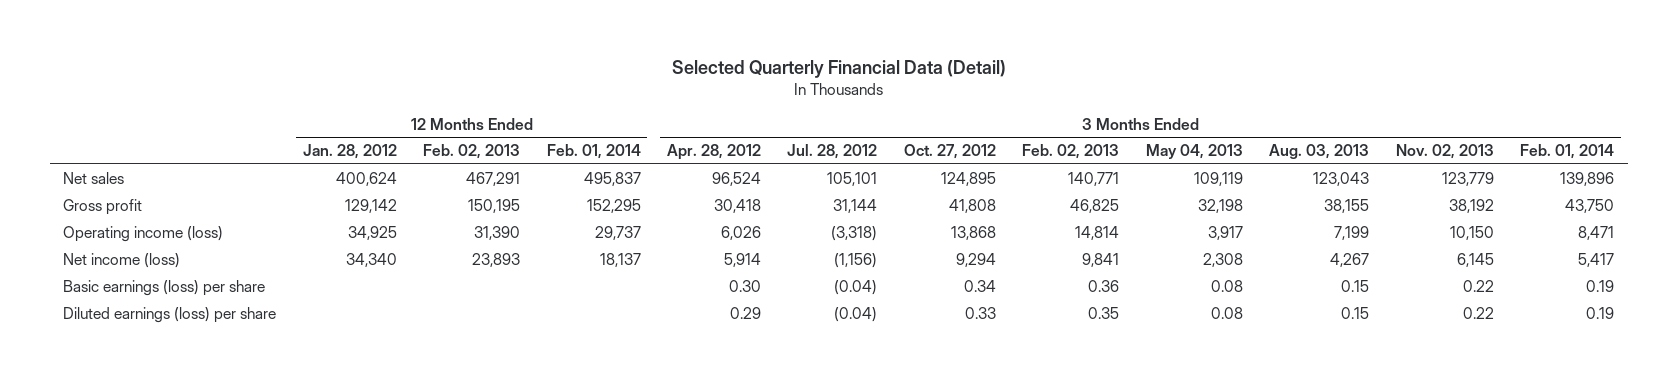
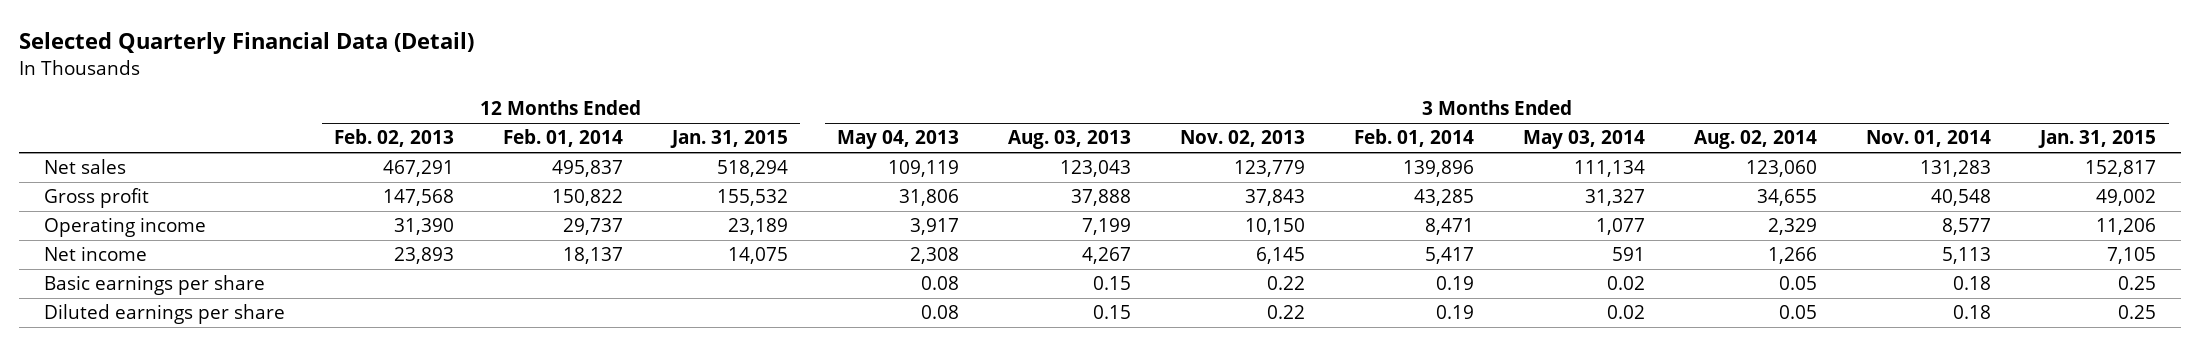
[302,144,397,160] Jan. 28, 2012 -> none
[666,144,761,161] Apr. 28, 2012 -> none
[787,144,878,160] Jul. 28, 2012 -> none
[903,144,996,160] Oct. 27, 2012 -> none
[1022,144,1120,160] Feb. 02, 2013 -> none
none -> [670,130,789,149] Jan. 31, 2015
none -> [1523,130,1646,150] May 03, 2014
none -> [1694,130,1818,150] Aug. 02, 2014
none -> [1866,130,1992,148] Nov. 01, 2014
none -> [2038,130,2157,149] Jan. 31, 2015
[468,199,521,214] 150,195 -> [382,189,454,207] 147,568
[586,199,641,214] 152,295 -> [551,189,623,207] 150,822
[1197,199,1243,214] 32,198 -> [899,189,960,207] 31,806
[1324,199,1370,214] 38,155 -> [1071,189,1132,207] 37,888
[1448,199,1494,214] 38,192 -> [1245,189,1306,207] 37,843
[1565,199,1615,214] 43,750 -> [1414,189,1475,207] 43,285
[63,226,224,243] Operating income (loss) -> [43,217,206,238] Operating income
[63,253,181,269] Net income (loss) -> [43,246,147,262] Net income
[63,280,266,297] Basic earnings (loss) per share -> [43,275,265,296] Basic earnings per share
[63,307,277,324] Diluted earnings (loss) per share -> [43,304,285,325] Diluted earnings per share

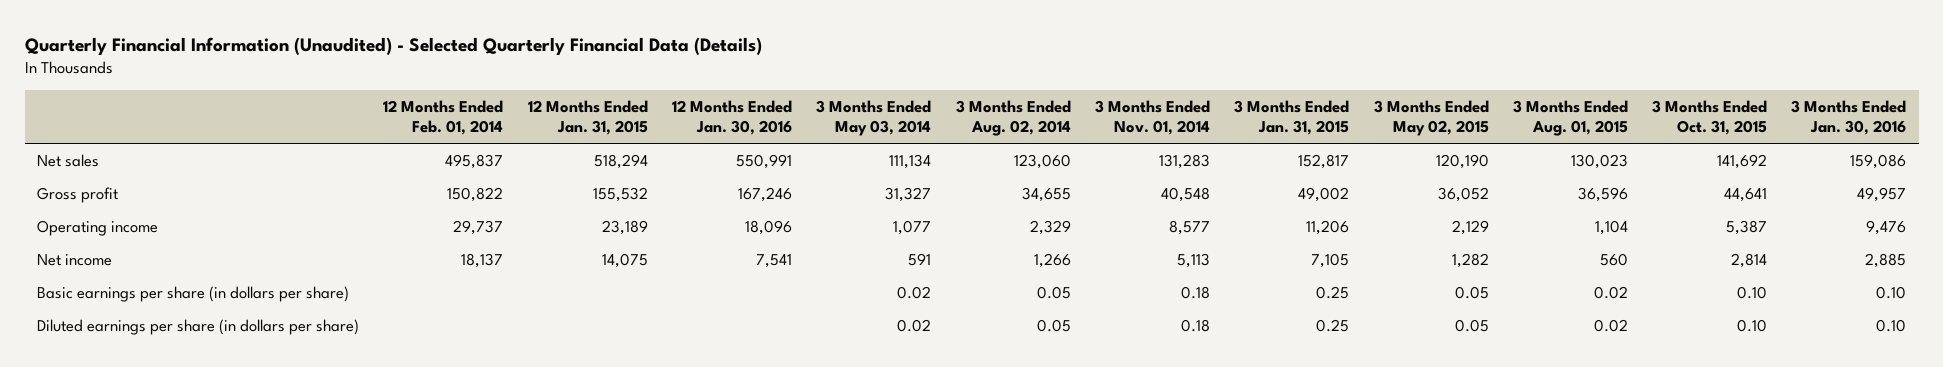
[19,31,475,54] Selected Quarterly Financial Data (Detail) -> [24,36,762,55] Quarterly Financial Information (Unaudited) - Selected Quarterly Financial Data (Details)
[333,129,454,148] Feb. 02, 2013 -> none
[837,130,960,150] May 04, 2013 -> none
[1008,130,1132,150] Aug. 03, 2013 -> none
[1180,130,1306,148] Nov. 02, 2013 -> none
[1354,129,1475,148] Feb. 01, 2014 -> none
none -> [671,99,792,136] 12 Months Ended Jan. 30, 2016
none -> [1373,99,1489,137] 3 Months Ended May 02, 2015
none -> [1512,99,1628,137] 3 Months Ended Aug. 01, 2015
none -> [1652,99,1768,136] 3 Months Ended Oct. 31, 2015
none -> [1791,99,1907,136] 3 Months Ended Jan. 30, 2016
[43,275,265,296] Basic earnings per share -> [37,286,350,303] Basic earnings per share (in dollars per share)
[43,304,285,325] Diluted earnings per share -> [37,319,360,336] Diluted earnings per share (in dollars per share)

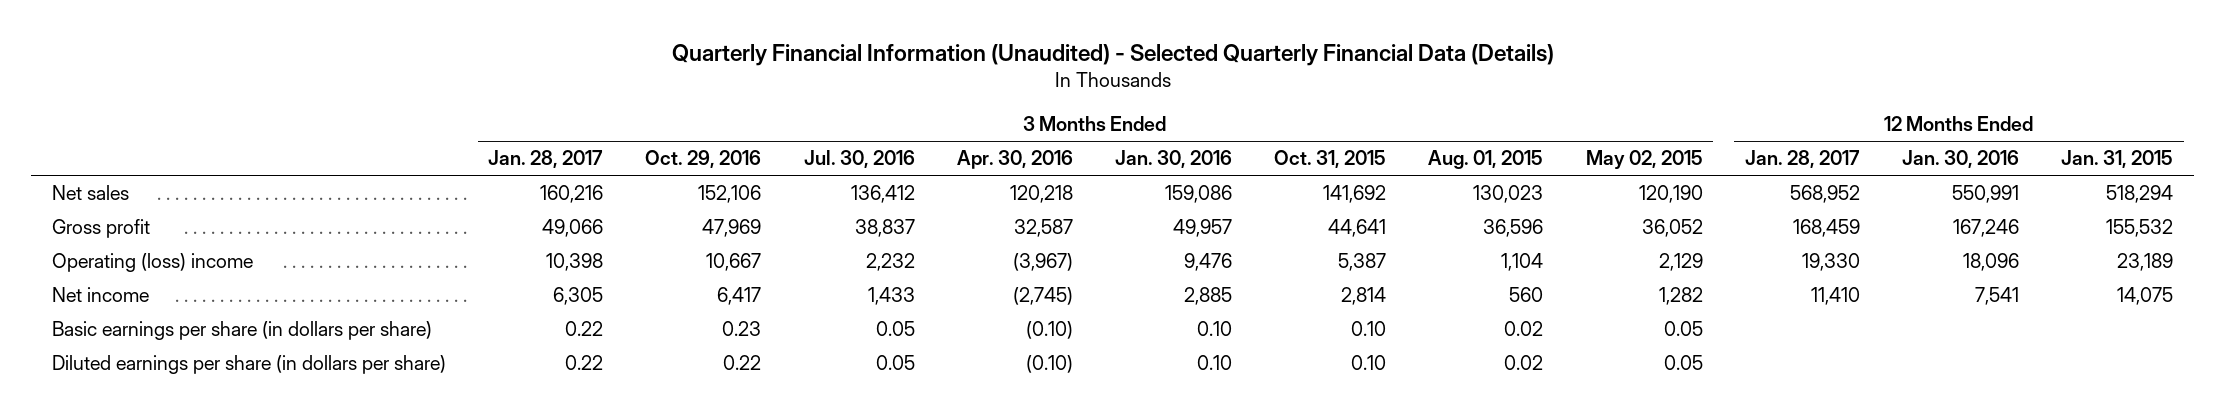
[383,99,504,136] 12 Months Ended Feb. 01, 2014 -> none
[816,99,932,137] 3 Months Ended May 03, 2014 -> none
[955,99,1071,137] 3 Months Ended Aug. 02, 2014 -> none
[1094,99,1210,136] 3 Months Ended Nov. 01, 2014 -> none
[1234,99,1350,136] 3 Months Ended Jan. 31, 2015 -> none
none -> [488,150,604,169] Jan. 28, 2017
none -> [645,150,762,169] Oct. 29, 2016
none -> [803,150,915,169] Jul. 30, 2016
none -> [956,150,1073,170] Apr. 30, 2016
none -> [1744,150,1860,169] Jan. 28, 2017
[37,220,159,237] Operating income -> [52,253,254,273] Operating (loss) income

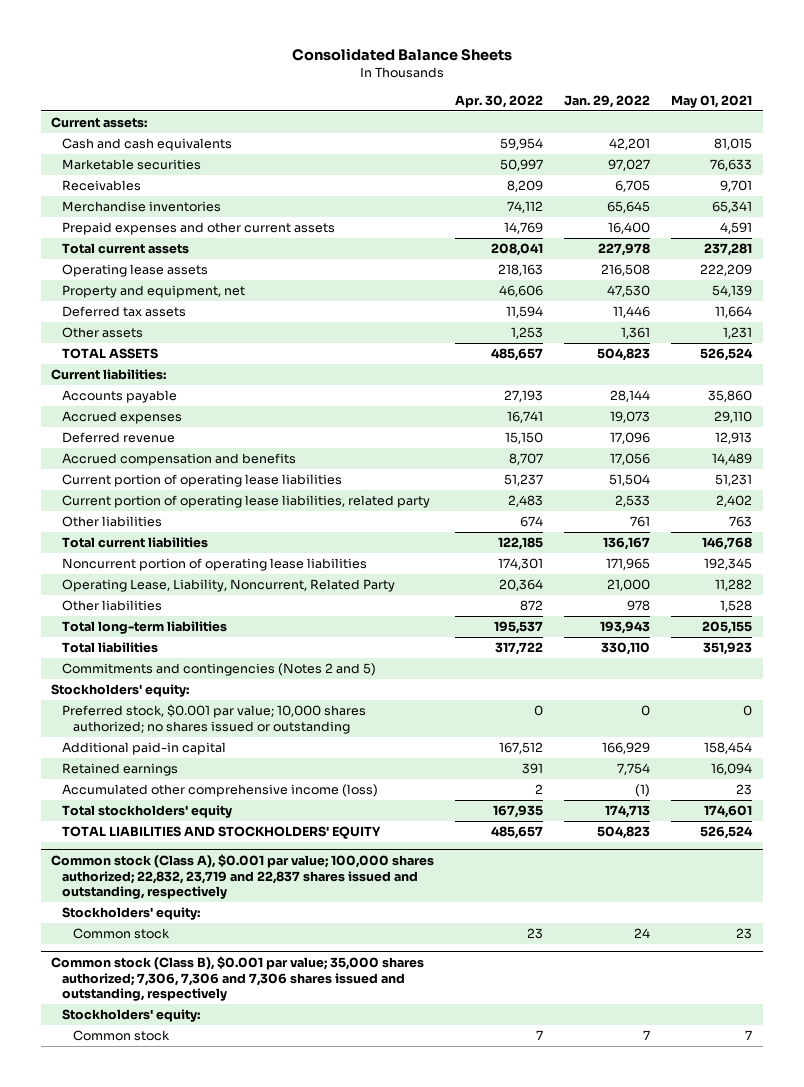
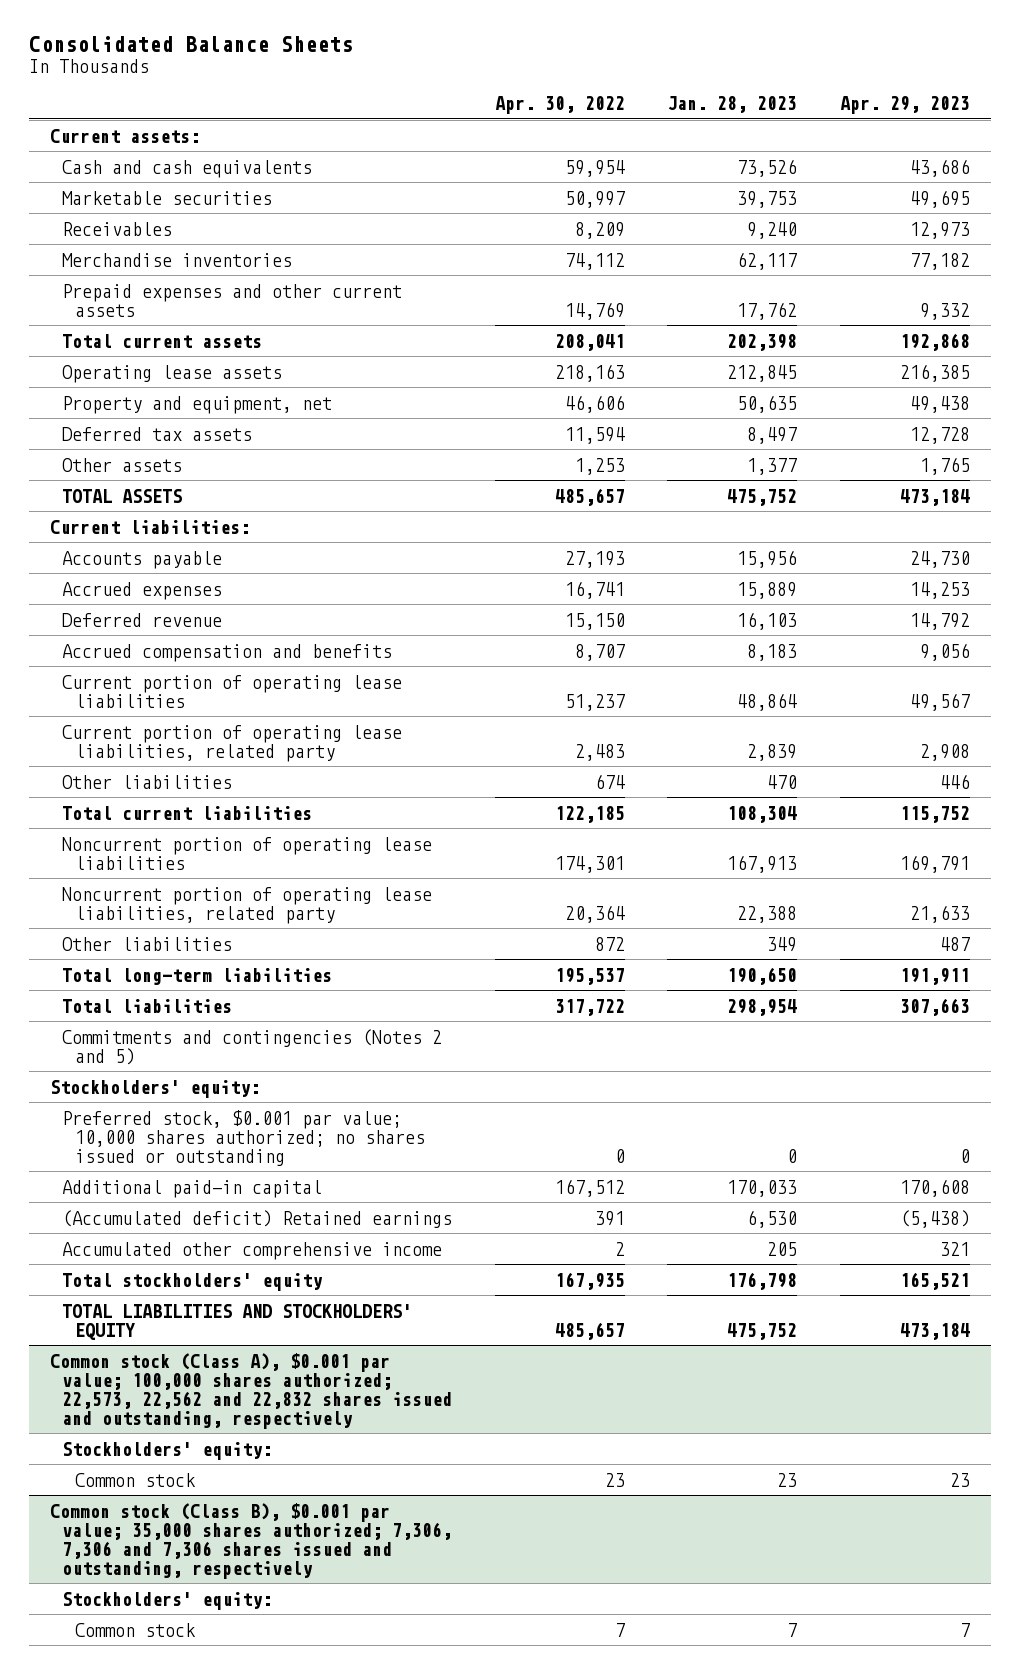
[564,94,651,108] Jan. 29, 2022 -> none
[671,94,753,108] May 01, 2021 -> none
none -> [667,96,798,114] Jan. 28, 2023
none -> [839,96,970,115] Apr. 29, 2023
[62,579,396,593] Operating Lease, Liability, Noncurrent, Related Party -> [62,886,433,924] Noncurrent portion of operating lease liabilities, related party
[62,763,179,777] Retained earnings -> [62,1209,453,1228] (Accumulated deficit) Retained earnings
[62,784,379,798] Accumulated other comprehensive income (loss) -> [62,1241,443,1260] Accumulated other comprehensive income
[51,853,435,900] Common stock (Class A), $0.001 par value; 100,000 shares authorized; 22,832, 23,719 and 22,837 shares issued and outstanding, respectively -> [49,1352,453,1429] Common stock (Class A), $0.001 par value; 100,000 shares authorized; 22,573, 22,562 and 22,832 shares issued and outstanding, respectively

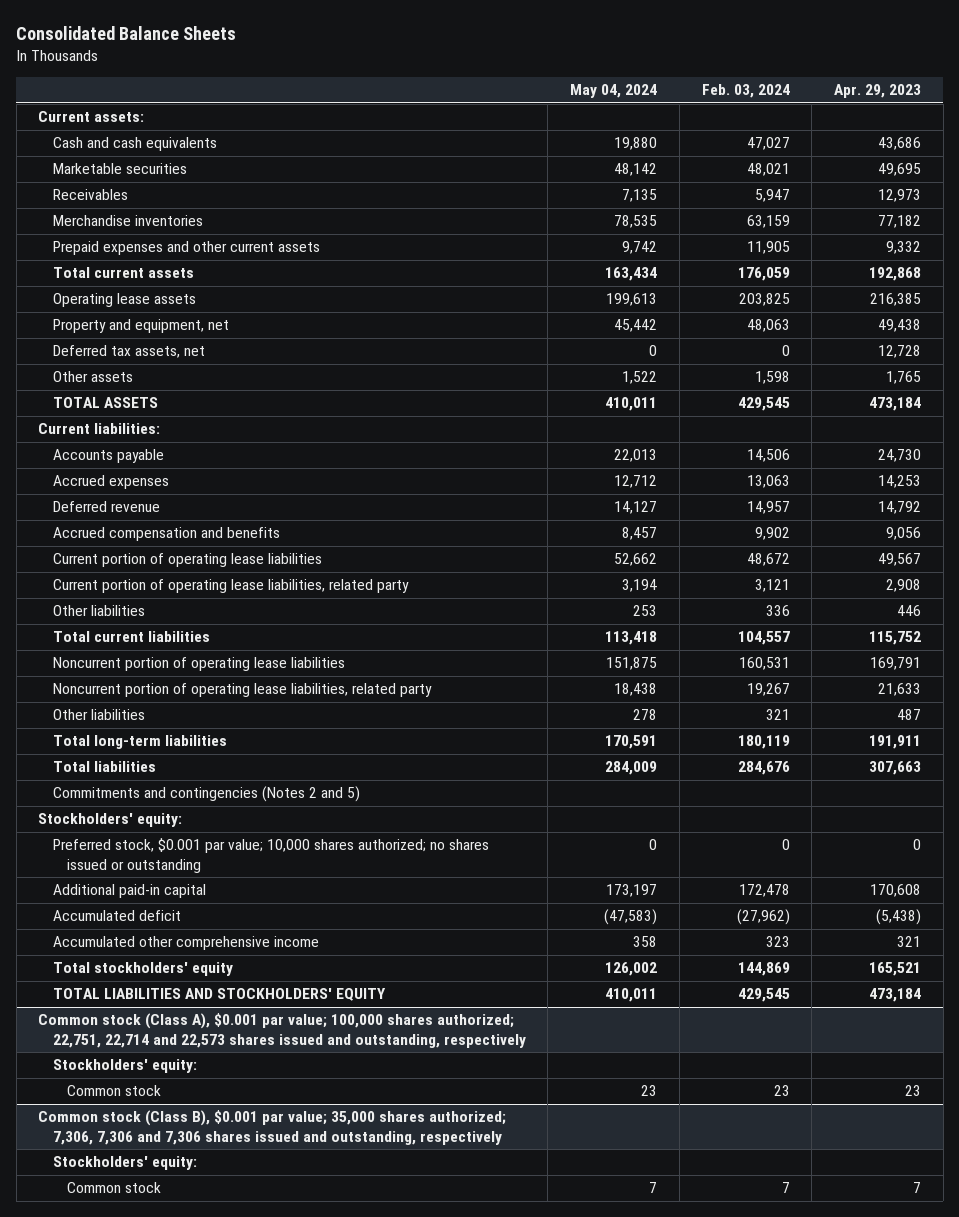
[494,96,625,115] Apr. 30, 2022 -> none
[667,96,798,114] Jan. 28, 2023 -> none
none -> [570,84,658,99] May 04, 2024
none -> [701,84,790,99] Feb. 03, 2024
[62,426,253,441] Deferred tax assets -> [52,345,205,359] Deferred tax assets, net
[62,1209,453,1228] (Accumulated deficit) Retained earnings -> [52,910,181,922] Accumulated deficit
[49,1352,453,1429] Common stock (Class A), $0.001 par value; 100,000 shares authorized; 22,573, 22,562 and 22,832 shares issued and outstanding, respectively -> [38,1013,526,1048] Common stock (Class A), $0.001 par value; 100,000 shares authorized; 22,751, 22,714 and 22,573 shares issued and outstanding, respectively

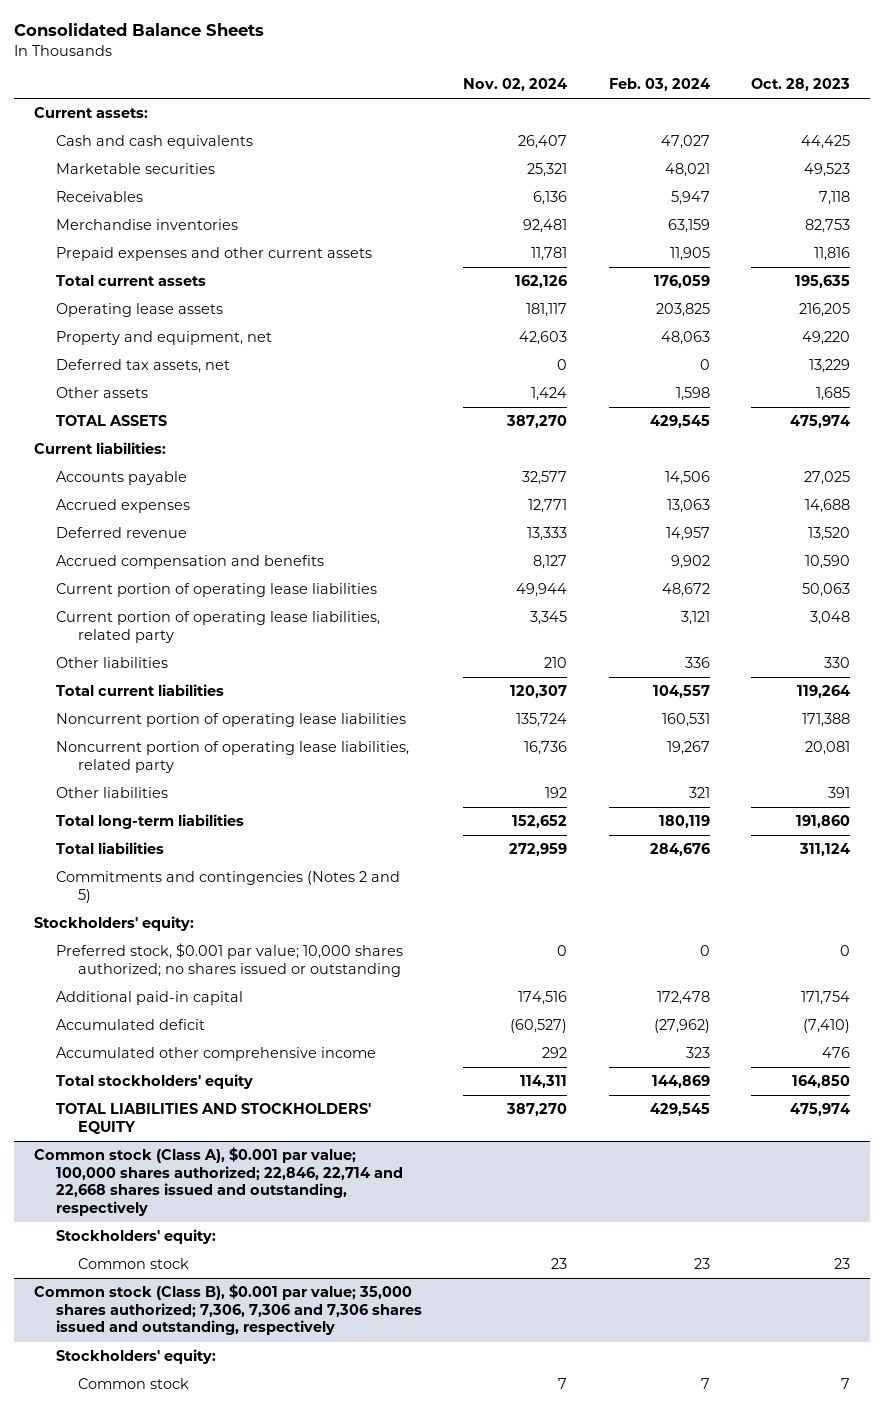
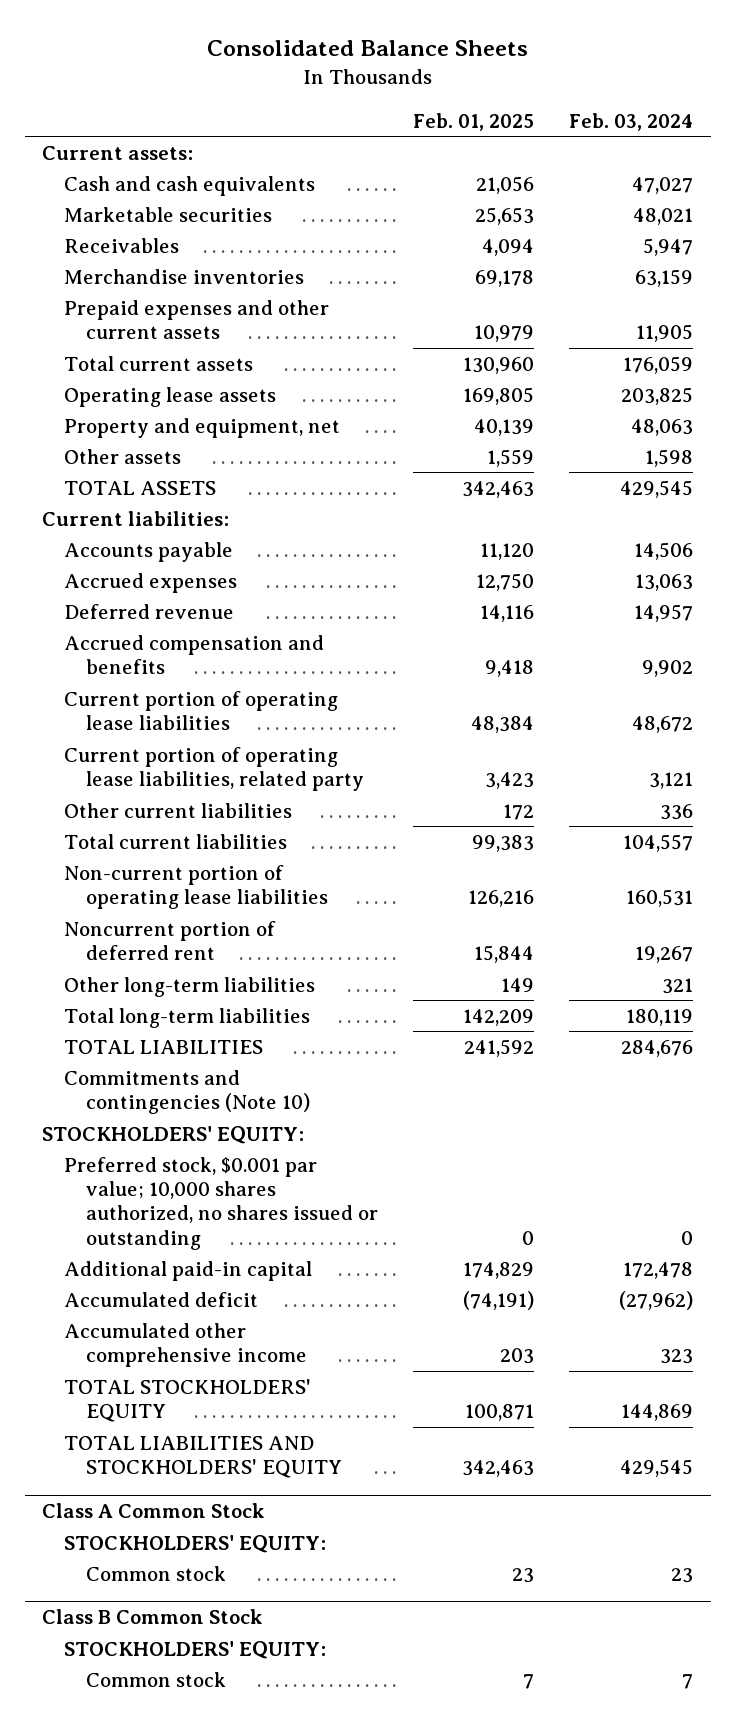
[463,78,568,92] Nov. 02, 2024 -> none
[750,78,850,92] Oct. 28, 2023 -> none
none -> [413,112,535,131] Feb. 01, 2025
[56,359,231,374] Deferred tax assets, net -> none
[56,657,169,669] Other liabilities -> [64,802,293,818] Other current liabilities
[56,713,407,728] Noncurrent portion of operating lease liabilities -> [64,864,328,910] Non-current portion of operating lease liabilities
[56,741,410,773] Noncurrent portion of operating lease liabilities, related party -> [64,920,277,961] Noncurrent portion of deferred rent
[56,787,169,799] Other liabilities -> [64,976,316,997] Other long-term liabilities
[56,842,165,855] Total liabilities -> [64,1039,264,1054] TOTAL LIABILITIES
[56,871,401,903] Commitments and contingencies (Notes 2 and 5) -> [64,1069,310,1115] Commitments and contingencies (Note 10)
[34,916,195,932] Stockholders' equity: -> [42,1125,305,1144] STOCKHOLDERS' EQUITY:
[56,943,404,977] Preferred stock, $0.001 par value; 10,000 shares authorized; no shares issued or outstanding -> [64,1156,378,1250] Preferred stock, $0.001 par value; 10,000 shares authorized, no shares issued or outstanding
[56,1074,254,1090] Total stockholders' equity -> [64,1378,312,1423] TOTAL STOCKHOLDERS' EQUITY
[34,1147,404,1216] Common stock (Class A), $0.001 par value; 100,000 shares authorized; 22,846, 22,714 and 22,668 shares issued and outstanding, respectively -> [42,1502,266,1518] Class A Common Stock
[56,1229,217,1245] Stockholders' equity: -> [64,1534,327,1553] STOCKHOLDERS' EQUITY:
[34,1284,423,1336] Common stock (Class B), $0.001 par value; 35,000 shares authorized; 7,306, 7,306 and 7,306 shares issued and outstanding, respectively -> [42,1608,264,1624] Class B Common Stock
[56,1349,217,1365] Stockholders' equity: -> [64,1640,327,1659] STOCKHOLDERS' EQUITY:

